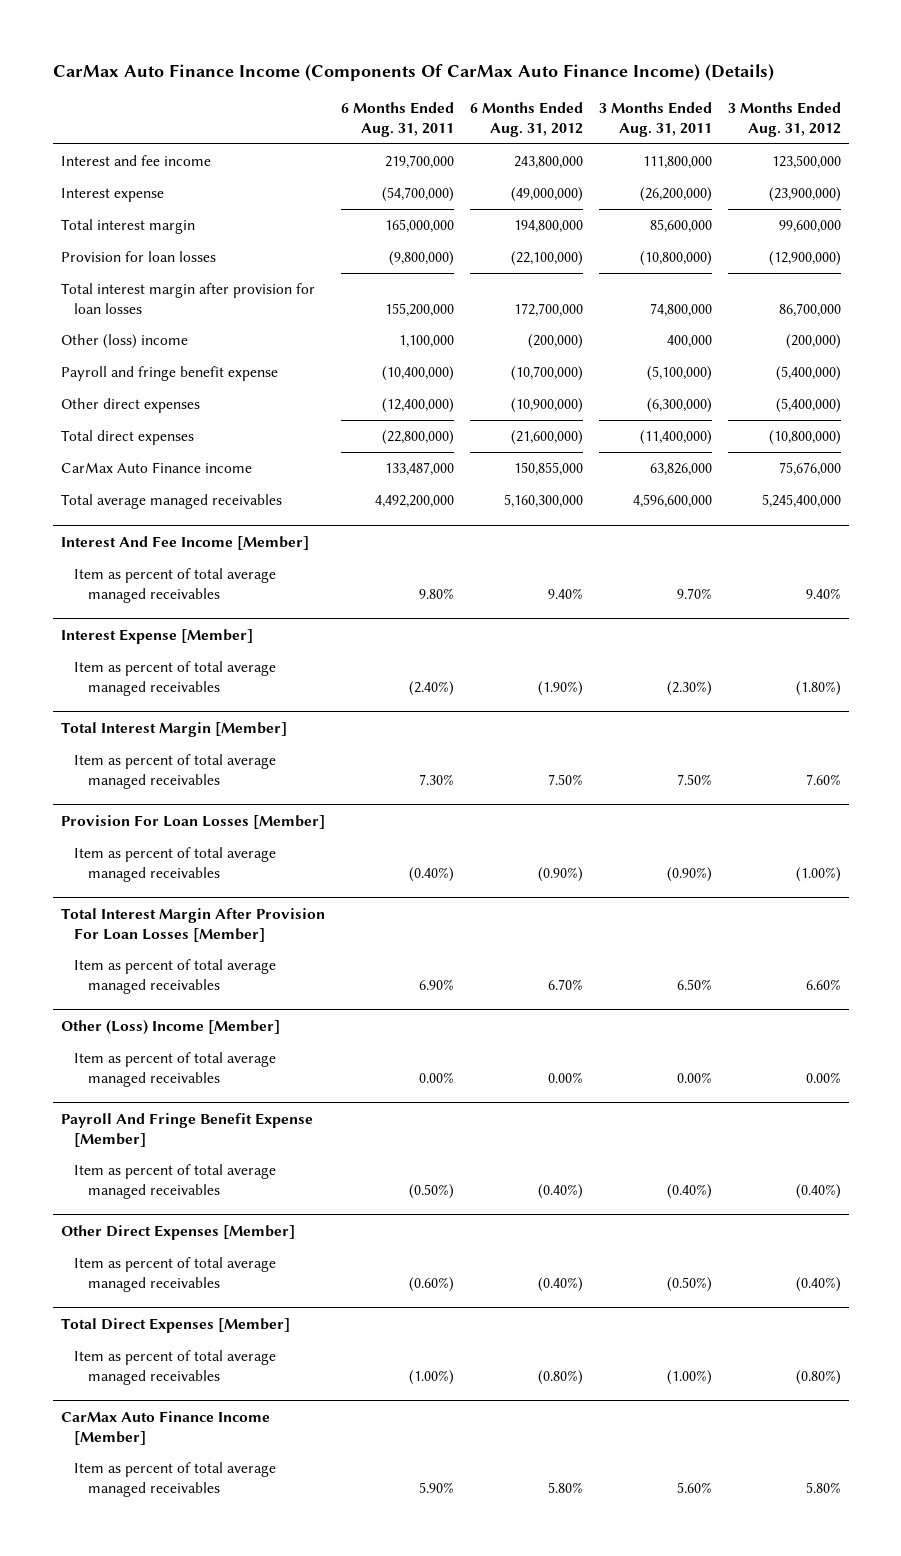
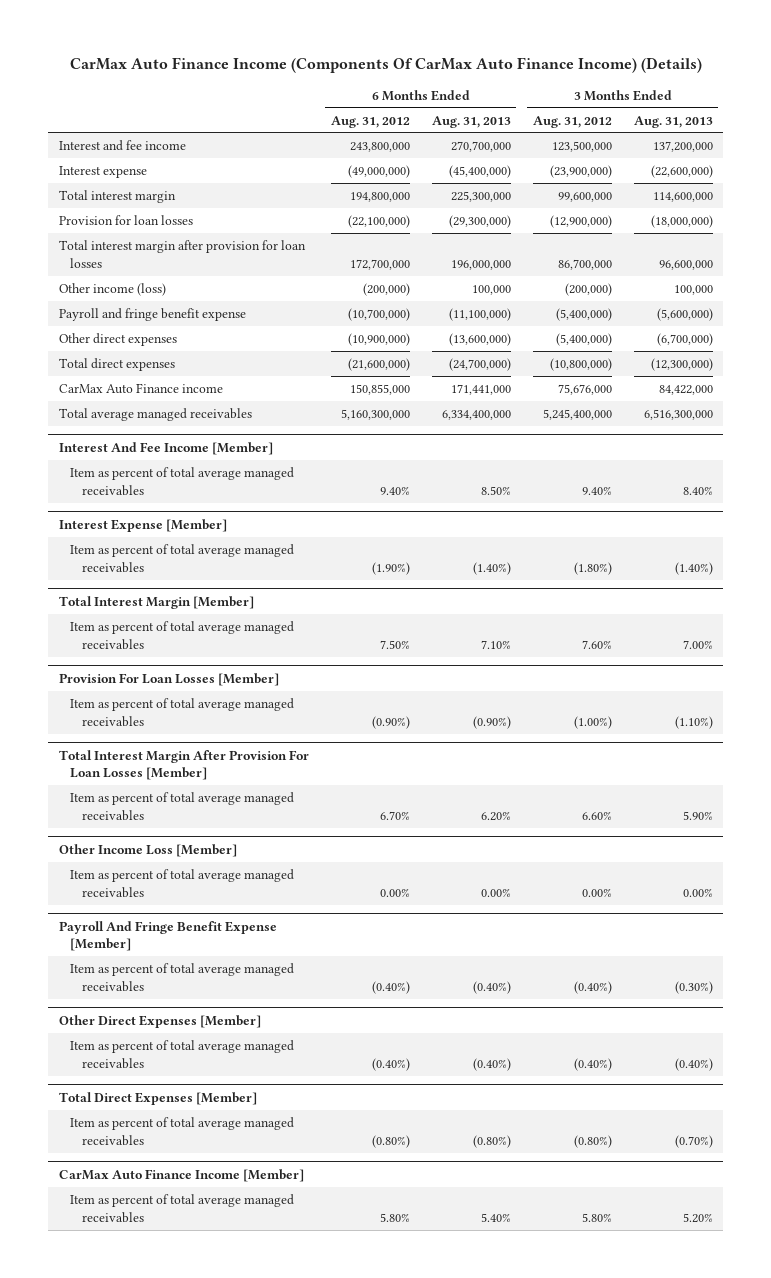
[340,102,454,137] 6 Months Ended Aug. 31, 2011 -> none
[598,102,712,137] 3 Months Ended Aug. 31, 2011 -> none
none -> [431,115,511,128] Aug. 31, 2013
none -> [633,115,713,128] Aug. 31, 2013
[60,333,188,349] Other (loss) income -> [58,282,166,296] Other income (loss)
[60,1019,280,1035] Other (Loss) Income [Member] -> [58,843,237,857] Other Income Loss [Member]

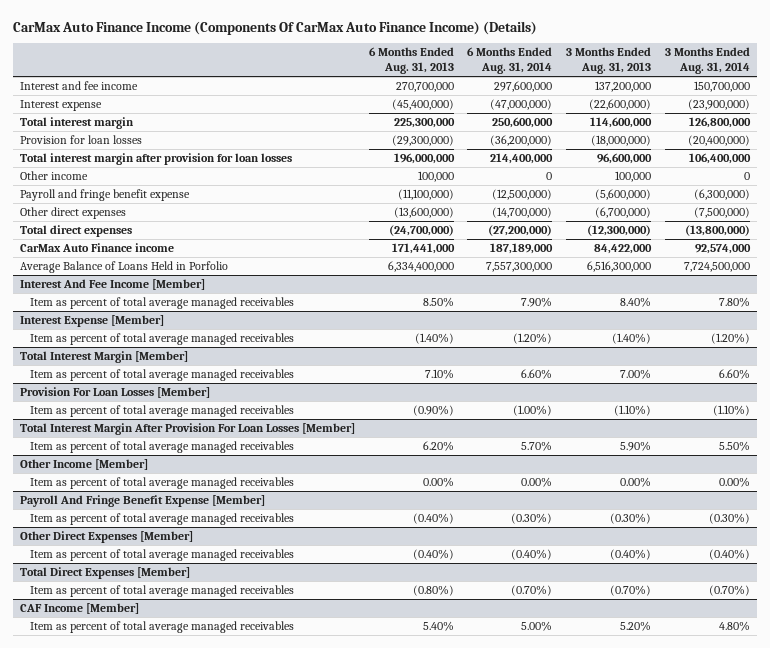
[330,115,410,128] Aug. 31, 2012 -> none
[532,115,612,128] Aug. 31, 2012 -> none
none -> [467,47,553,75] 6 Months Ended Aug. 31, 2014
none -> [665,47,751,75] 3 Months Ended Aug. 31, 2014
[58,282,166,296] Other income (loss) -> [19,171,88,181] Other income
[58,407,252,421] Total average managed receivables -> [19,261,228,274] Average Balance of Loans Held in Porfolio
[58,843,237,857] Other Income Loss [Member] -> [19,459,148,471] Other Income [Member]
[58,1168,304,1182] CarMax Auto Finance Income [Member] -> none
none -> [19,603,139,615] CAF Income [Member]

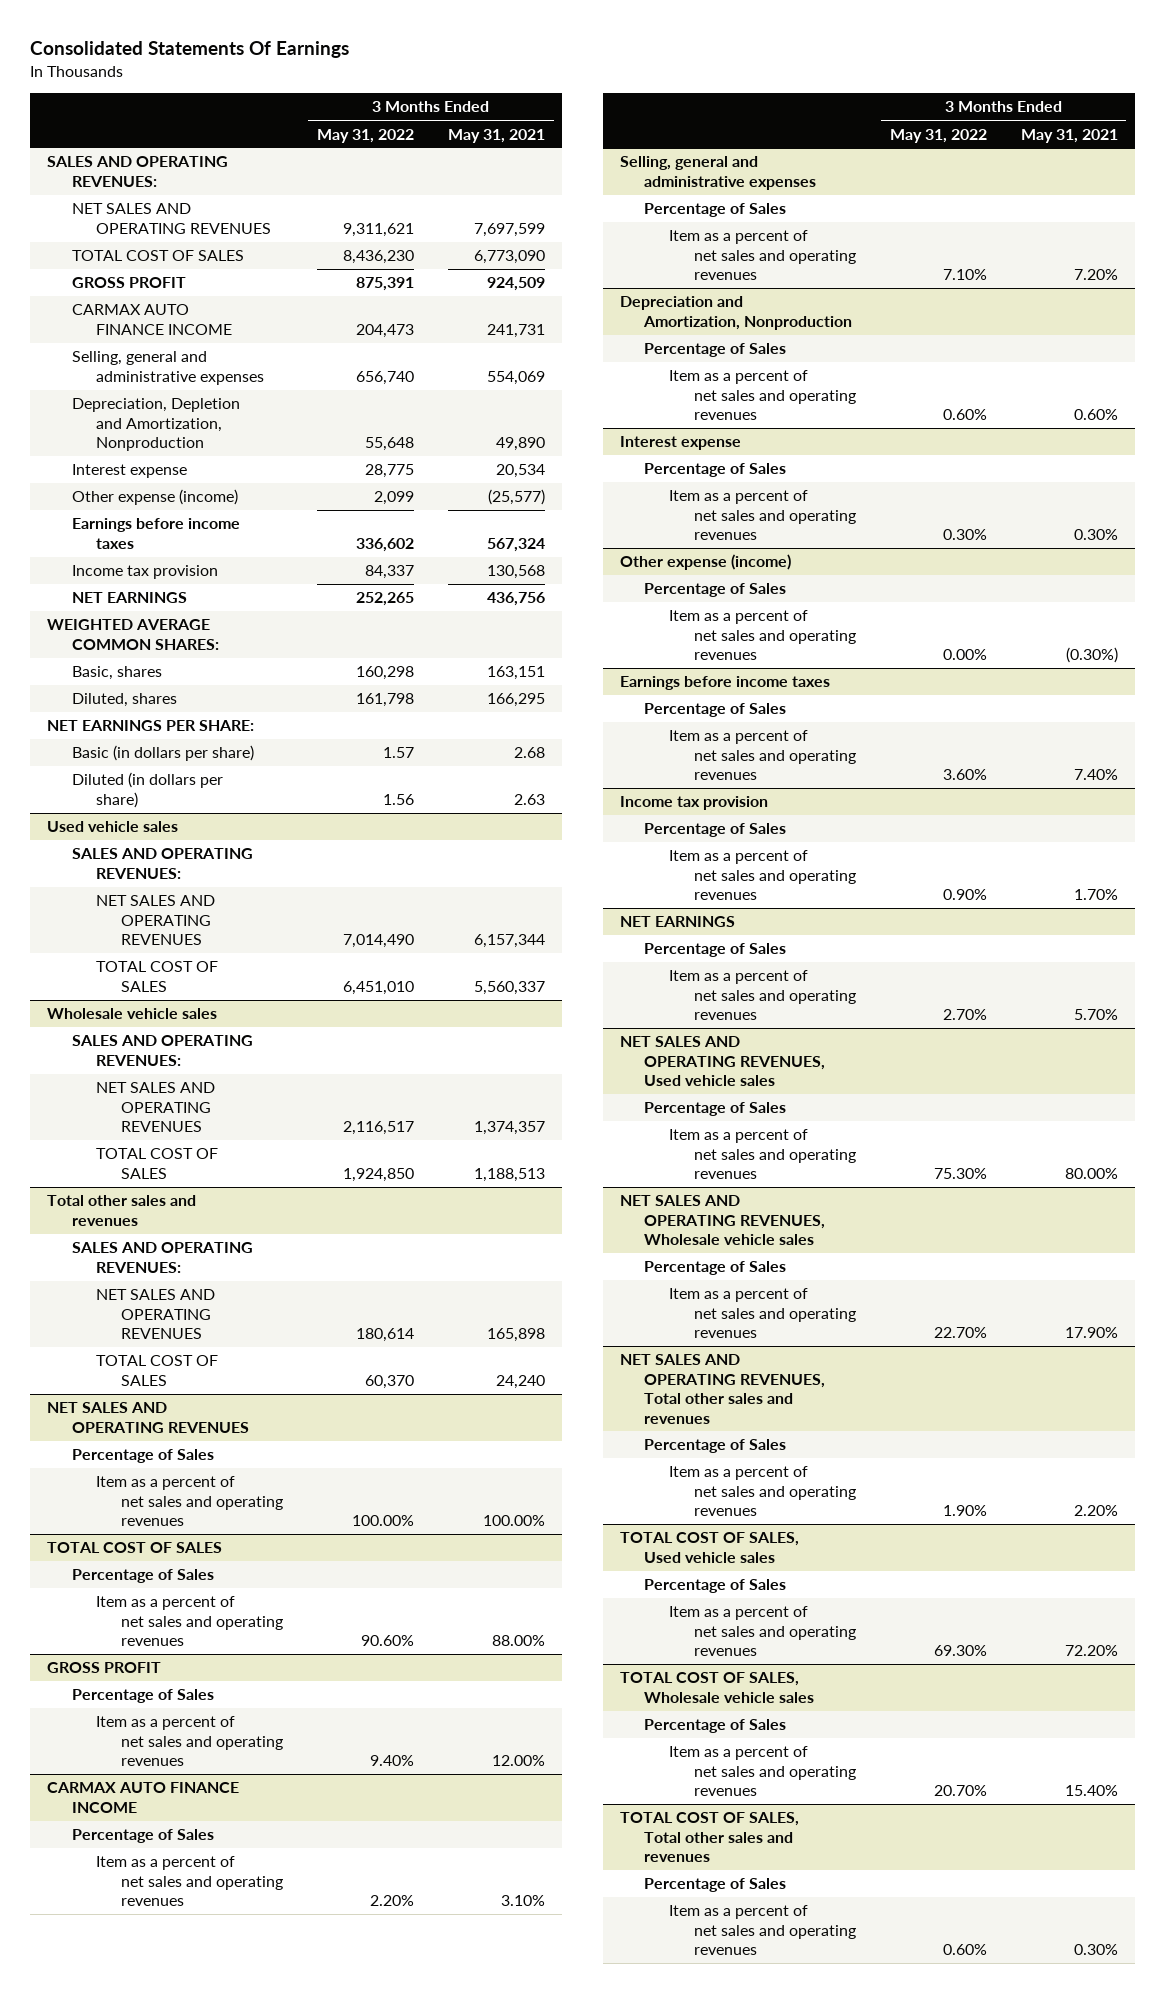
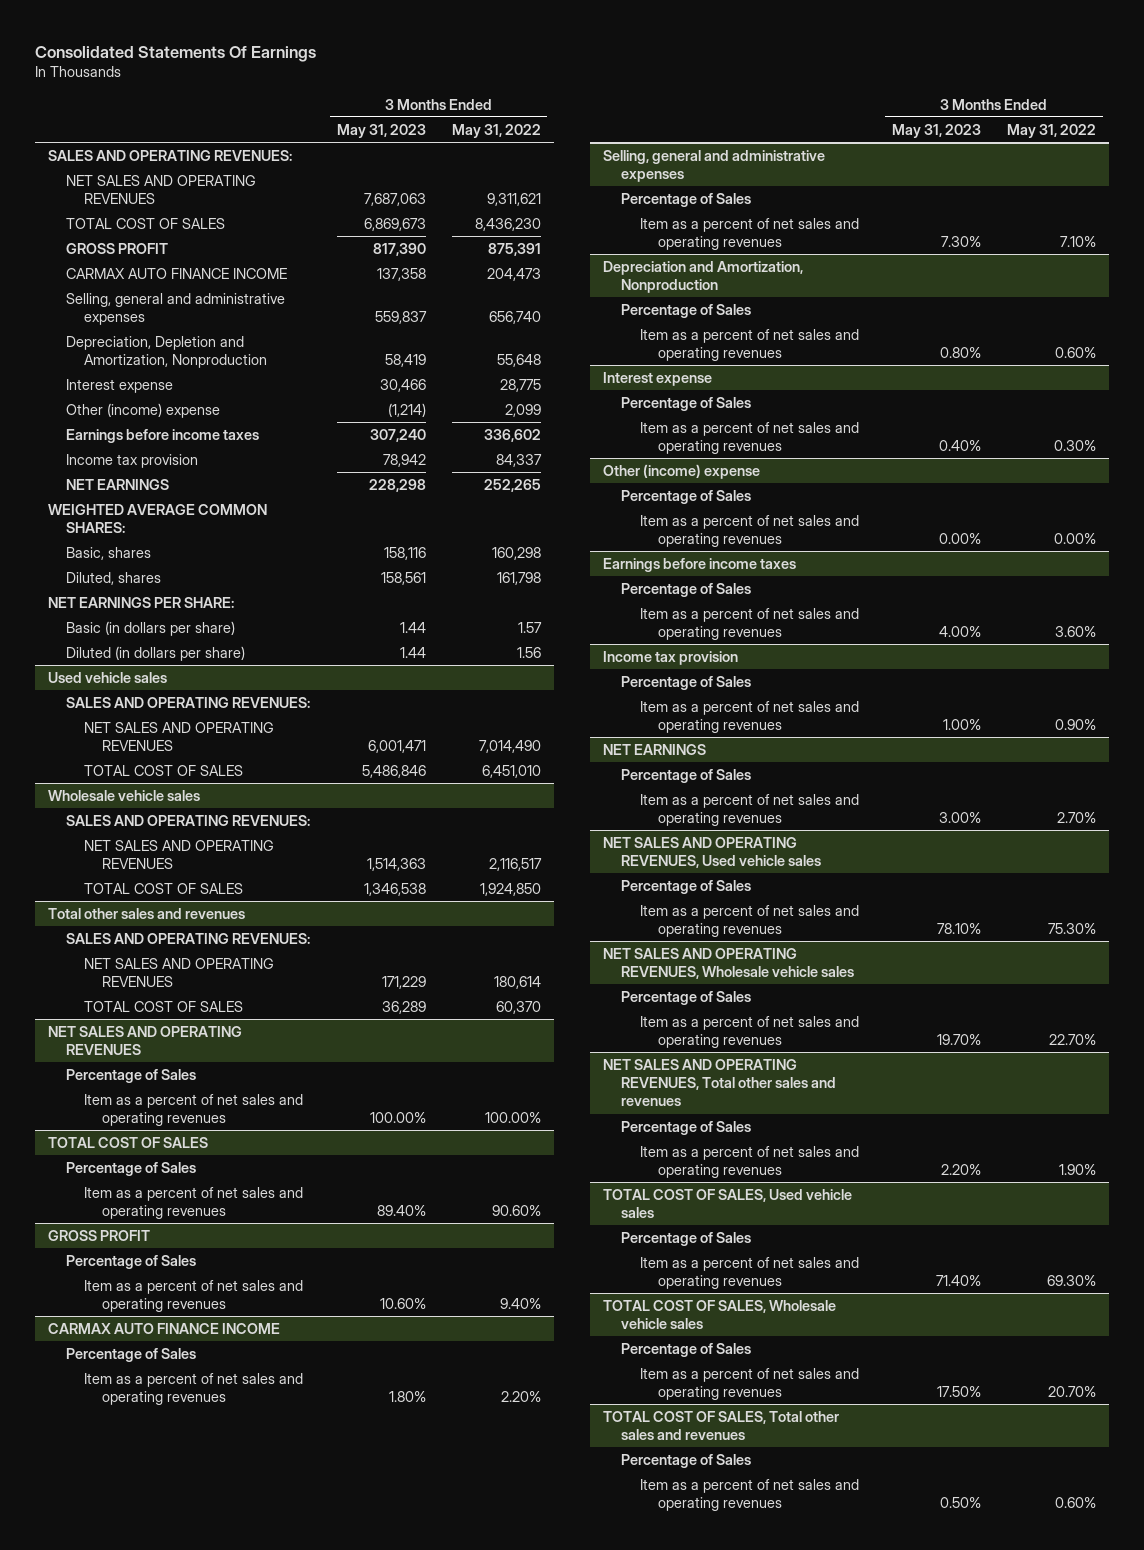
[448,128,546,143] May 31, 2021 -> none
none -> [336,123,426,138] May 31, 2023
[71,489,238,506] Other expense (income) -> [66,402,221,418] Other (income) expense
[619,554,791,571] Other expense (income) -> [603,463,761,479] Other (income) expense

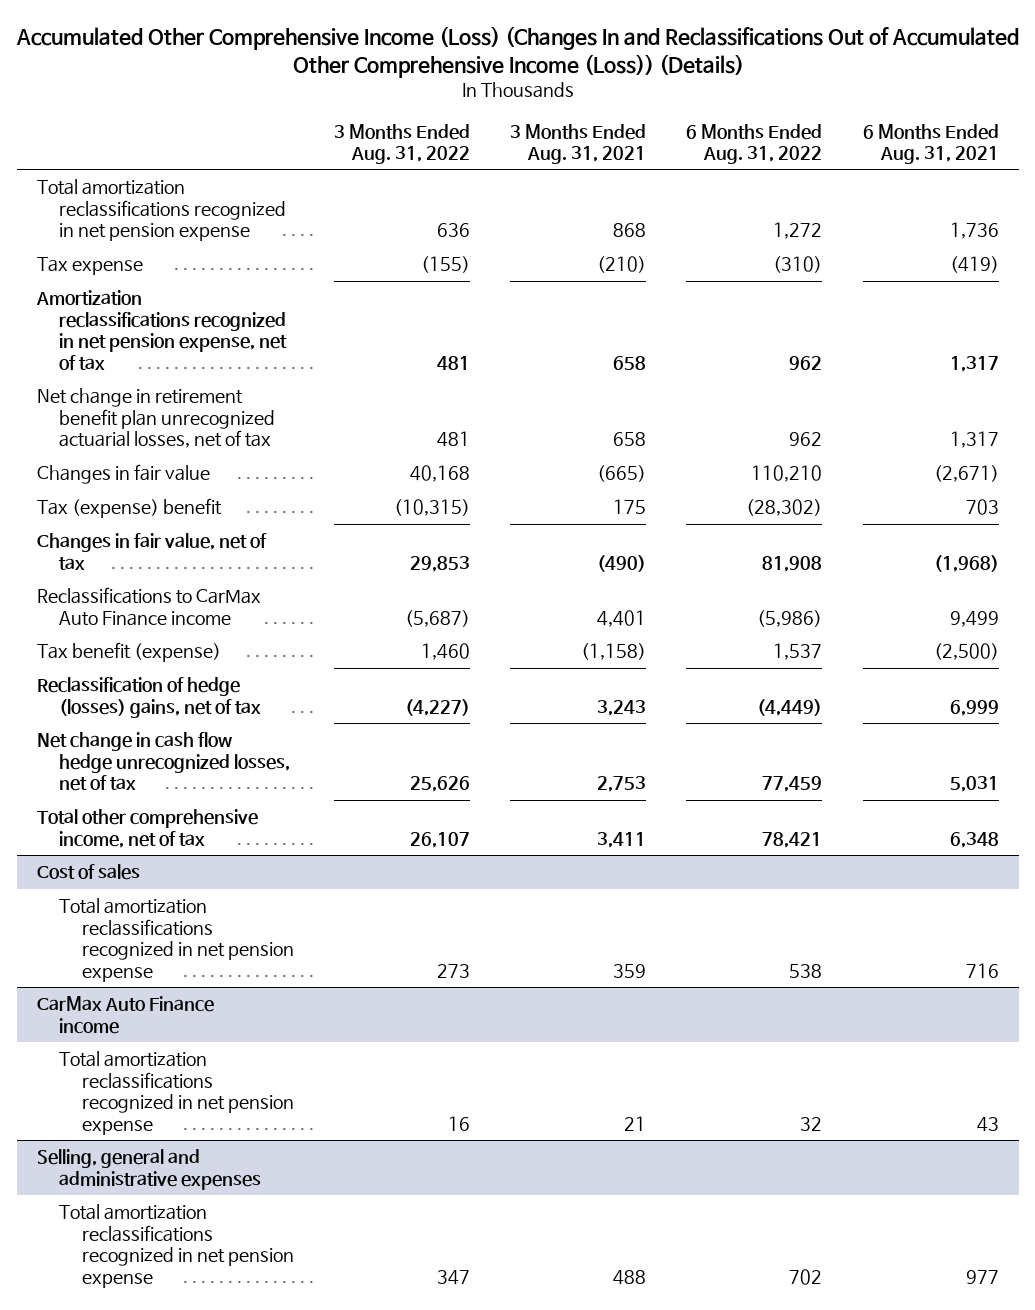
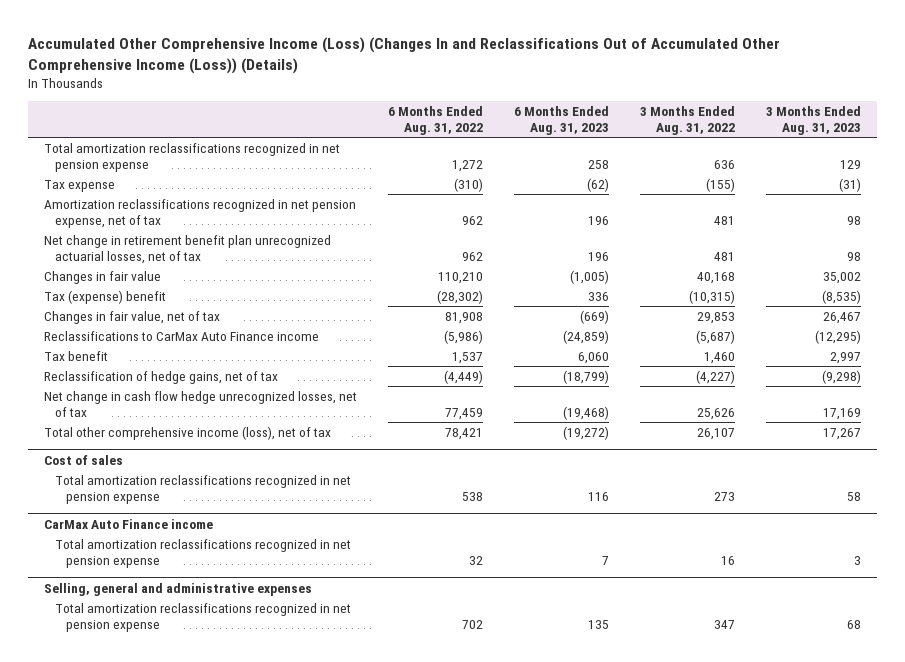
[510,123,647,165] 3 Months Ended Aug. 31, 2021 -> none
[862,123,999,165] 6 Months Ended Aug. 31, 2021 -> none
none -> [514,105,610,135] 6 Months Ended Aug. 31, 2023
none -> [766,105,862,135] 3 Months Ended Aug. 31, 2023
[36,642,221,663] Tax benefit (expense) -> [43,350,108,361] Tax benefit
[36,677,262,718] Reclassification of hedge (losses) gains, net of tax -> [43,370,278,384] Reclassification of hedge gains, net of tax
[36,809,258,848] Total other comprehensive income, net of tax -> [43,425,331,440] Total other comprehensive income (loss), net of tax

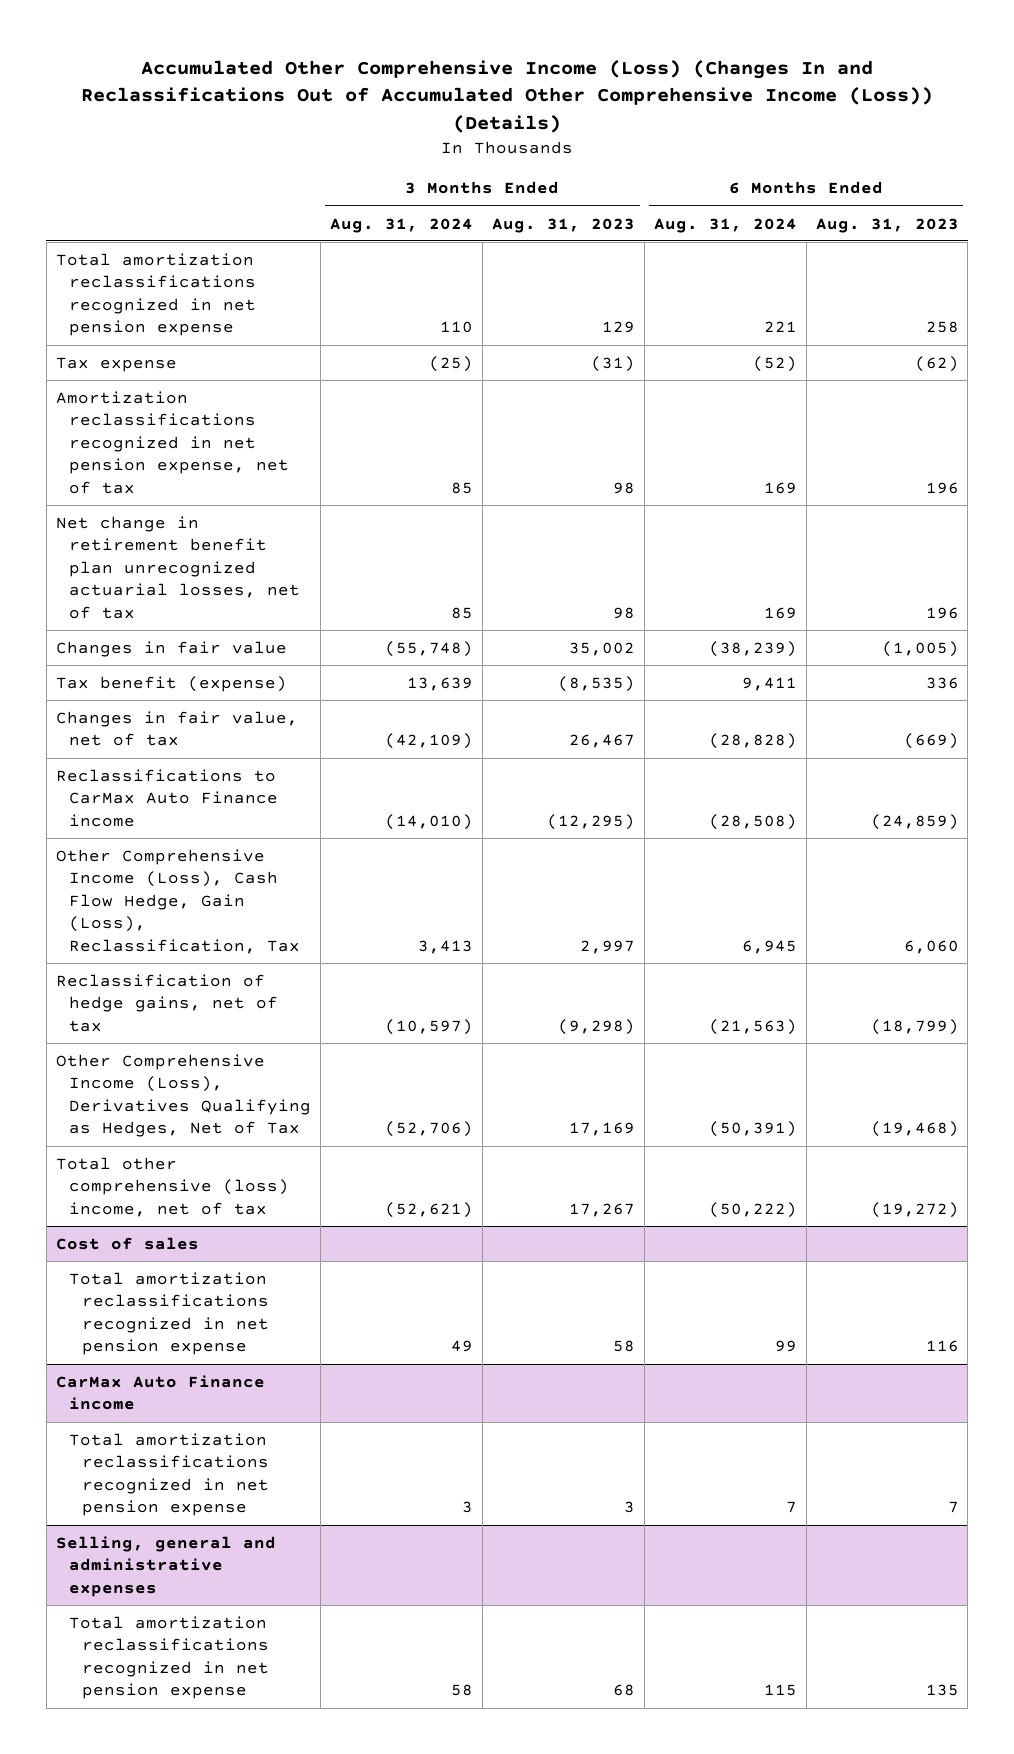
[387,105,483,135] 6 Months Ended Aug. 31, 2022 -> none
[640,105,736,135] 3 Months Ended Aug. 31, 2022 -> none
none -> [329,217,473,233] Aug. 31, 2024
none -> [653,217,797,233] Aug. 31, 2024
[43,289,166,304] Tax (expense) benefit -> [55,675,287,692] Tax benefit (expense)
[43,350,108,361] Tax benefit -> [55,848,301,954] Other Comprehensive Income (Loss), Cash Flow Hedge, Gain (Loss), Reclassification, Tax
[43,390,357,417] Net change in cash flow hedge unrecognized losses, net of tax -> [55,1053,312,1138] Other Comprehensive Income (Loss), Derivatives Qualifying as Hedges, Net of Tax
[43,425,331,440] Total other comprehensive income (loss), net of tax -> [55,1156,290,1217] Total other comprehensive (loss) income, net of tax

